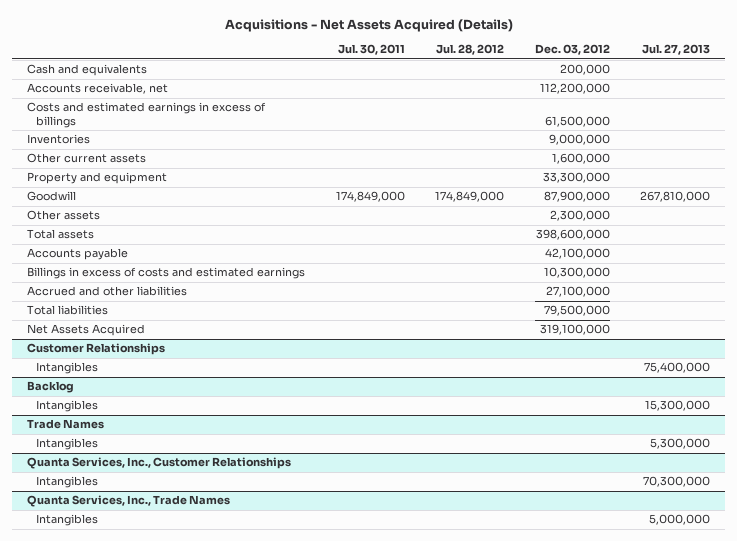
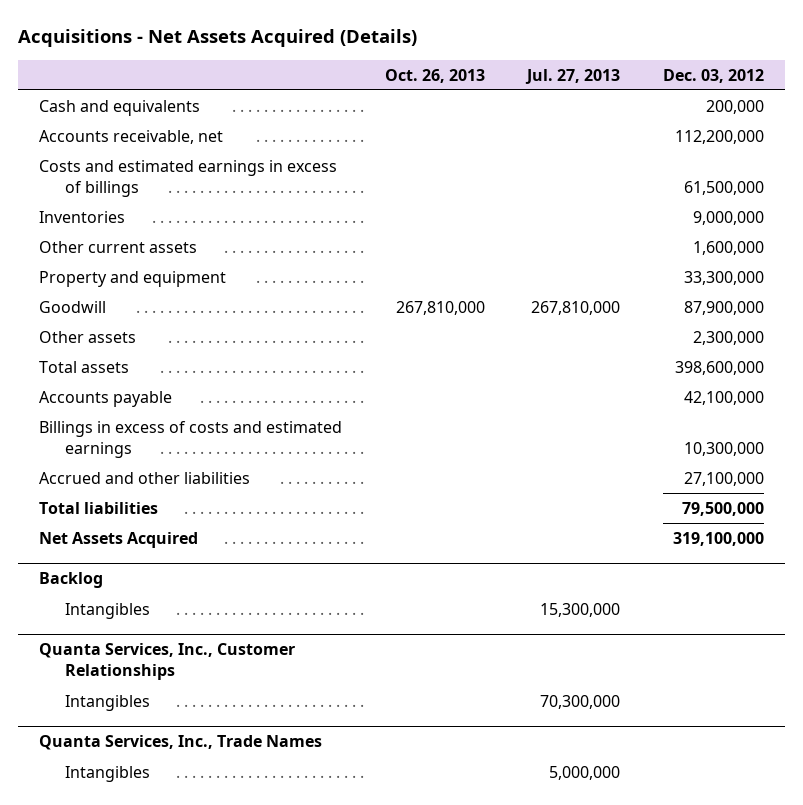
[337,44,405,56] Jul. 30, 2011 -> none
[436,44,505,56] Jul. 28, 2012 -> none
none -> [384,68,485,83] Oct. 26, 2013
[27,343,166,356] Customer Relationships -> none
[35,362,98,375] Intangibles -> none
[27,419,105,430] Trade Names -> none
[35,438,98,451] Intangibles -> none

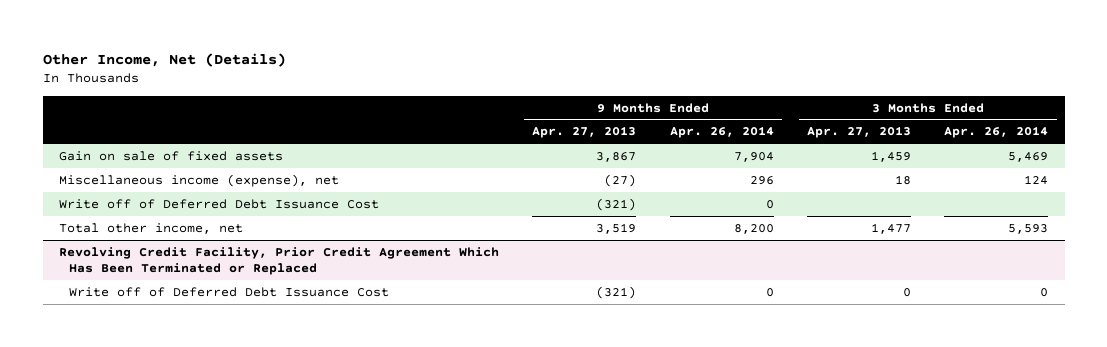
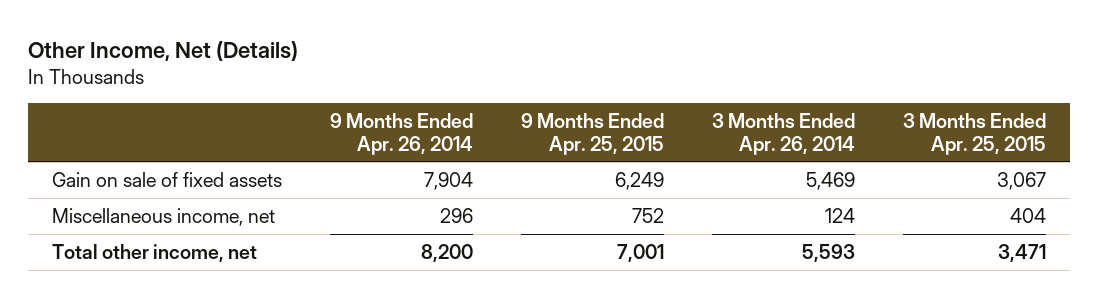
[532,126,637,139] Apr. 27, 2013 -> none
[806,126,911,139] Apr. 27, 2013 -> none
none -> [521,113,665,155] 9 Months Ended Apr. 25, 2015
none -> [903,113,1047,155] 3 Months Ended Apr. 25, 2015
[59,198,380,209] Write off of Deferred Debt Issuance Cost -> none
[59,173,340,187] Miscellaneous income (expense), net -> [51,207,275,226] Miscellaneous income, net
[59,246,500,276] Revolving Credit Facility, Prior Credit Agreement Which Has Been Terminated or Replaced -> none
[68,286,389,297] Write off of Deferred Debt Issuance Cost -> none

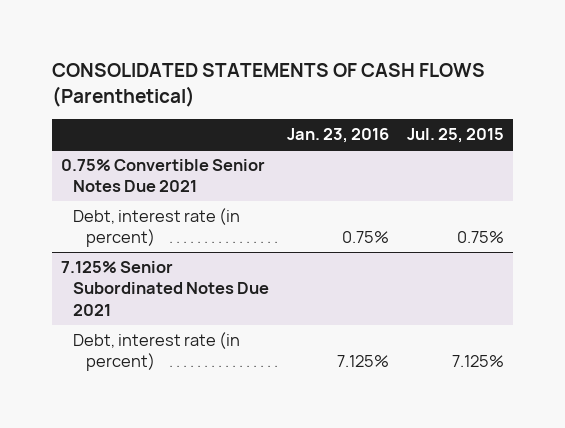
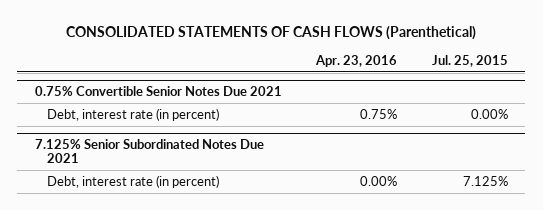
[287,128,390,144] Jan. 23, 2016 -> none
none -> [315,54,398,67] Apr. 23, 2016
[457,231,505,244] 0.75% -> [470,108,508,119] 0.00%

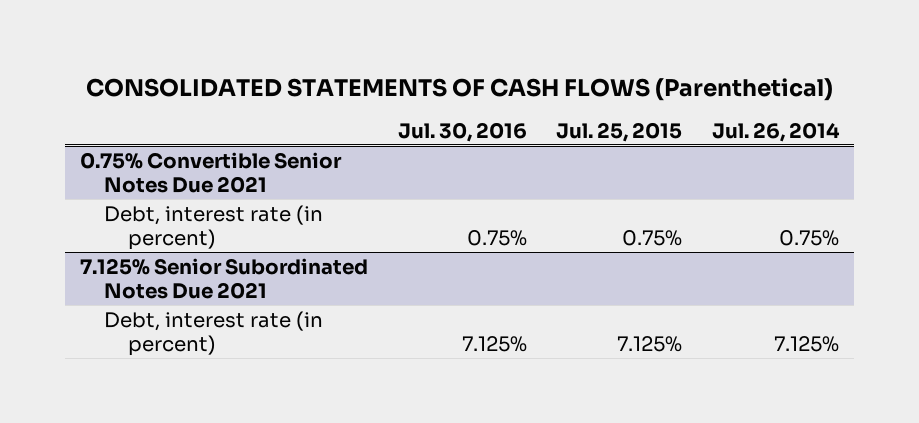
[315,54,398,67] Apr. 23, 2016 -> none
none -> [397,121,527,142] Jul. 30, 2016
none -> [712,121,841,142] Jul. 26, 2014
[470,108,508,119] 0.00% -> [622,229,683,246] 0.75%

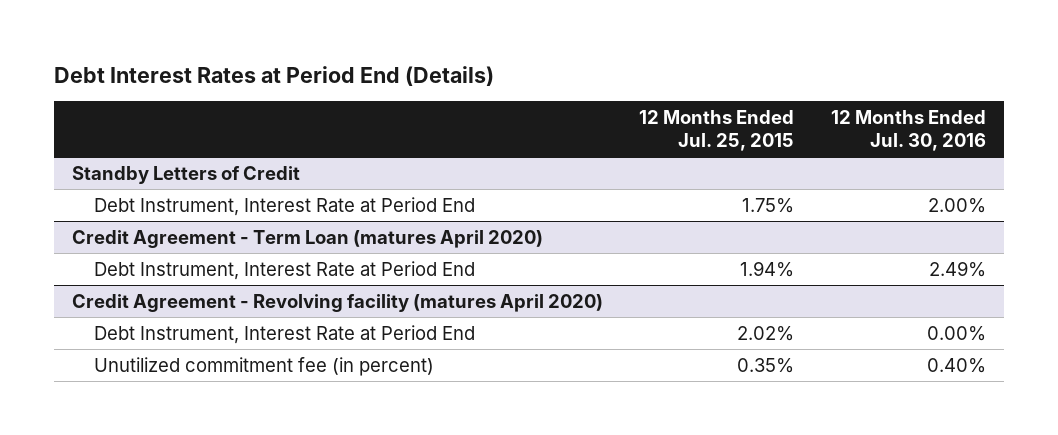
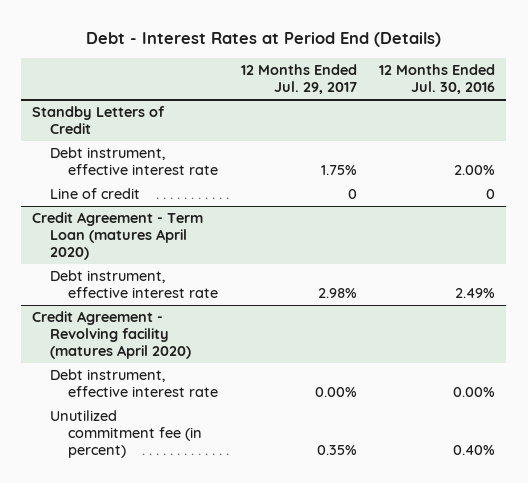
[53,65,494,86] Debt Interest Rates at Period End (Details) -> [85,31,441,47] Debt - Interest Rates at Period End (Details)
[639,110,795,152] 12 Months Ended Jul. 25, 2015 -> none
none -> [240,64,357,95] 12 Months Ended Jul. 29, 2017
[93,196,475,216] Debt Instrument, Interest Rate at Period End -> [50,147,219,176] Debt instrument, effective interest rate
none -> [50,188,141,200] Line of credit
[93,260,475,280] Debt Instrument, Interest Rate at Period End -> [50,270,219,299] Debt instrument, effective interest rate
[93,324,475,344] Debt Instrument, Interest Rate at Period End -> [50,369,219,398] Debt instrument, effective interest rate

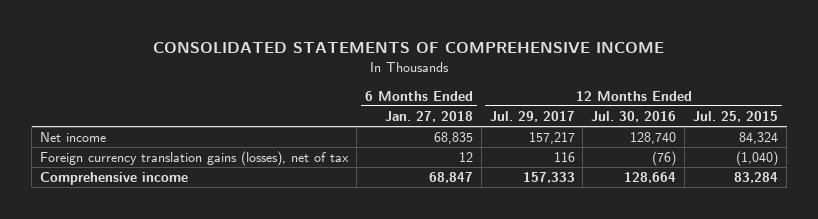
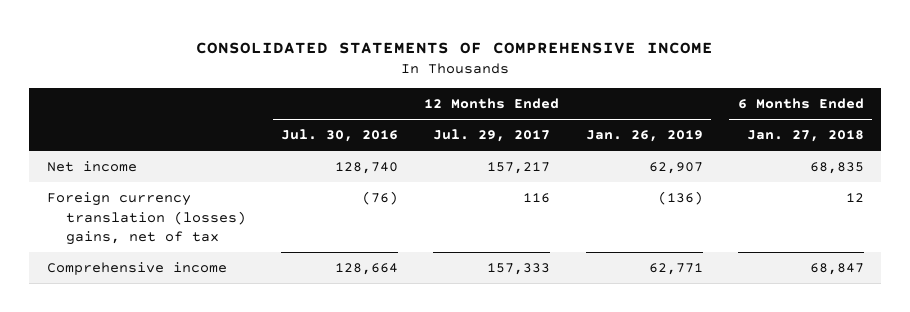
[693,110,779,122] Jul. 25, 2015 -> none
none -> [585,130,703,143] Jan. 26, 2019
[39,150,349,166] Foreign currency translation gains (losses), net of tax -> [46,191,247,246] Foreign currency translation (losses) gains, net of tax

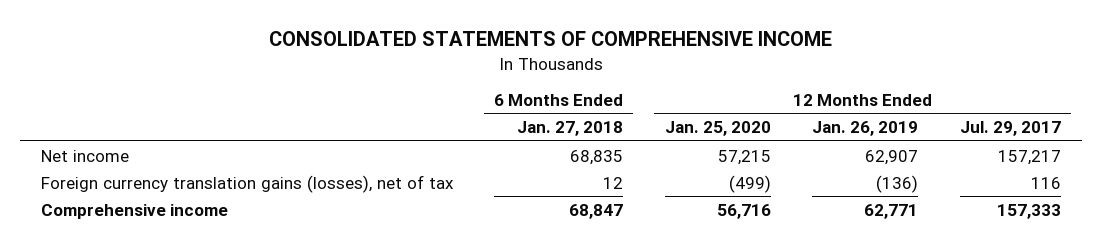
[281,129,399,143] Jul. 30, 2016 -> none
none -> [664,121,771,137] Jan. 25, 2020
[46,191,247,246] Foreign currency translation (losses) gains, net of tax -> [40,174,454,193] Foreign currency translation gains (losses), net of tax

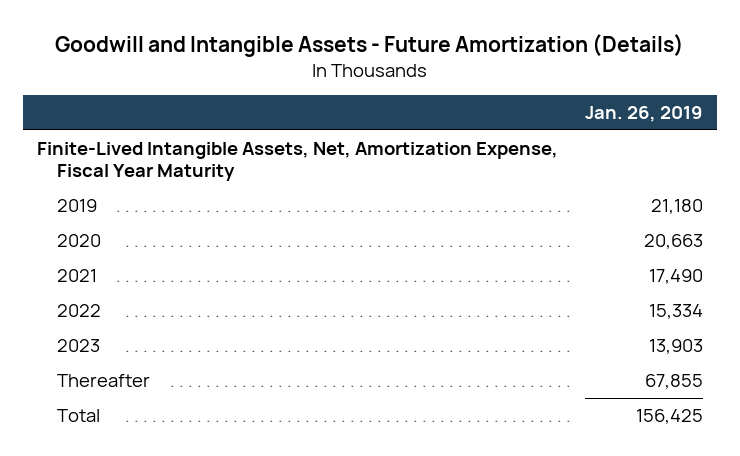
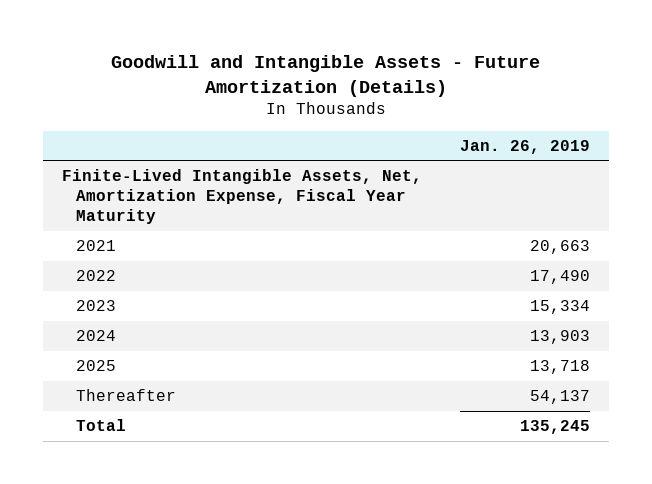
[56,199,97,213] 2019 -> none
[56,234,101,248] 2020 -> none
[648,269,703,285] 17,490 -> [529,240,590,255] 20,663
[648,304,703,320] 15,334 -> [529,270,590,285] 17,490
[648,339,703,355] 13,903 -> [529,300,590,315] 15,334
none -> [75,330,116,342] 2024
none -> [75,360,116,372] 2025
[644,374,703,390] 67,855 -> [529,390,590,405] 54,137
[635,409,703,425] 156,425 -> [519,420,590,435] 135,245

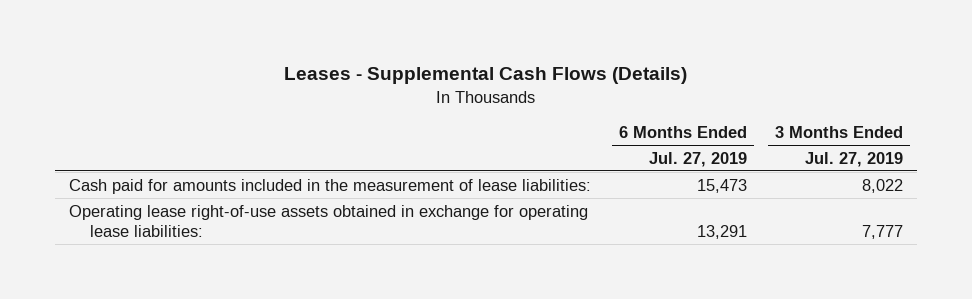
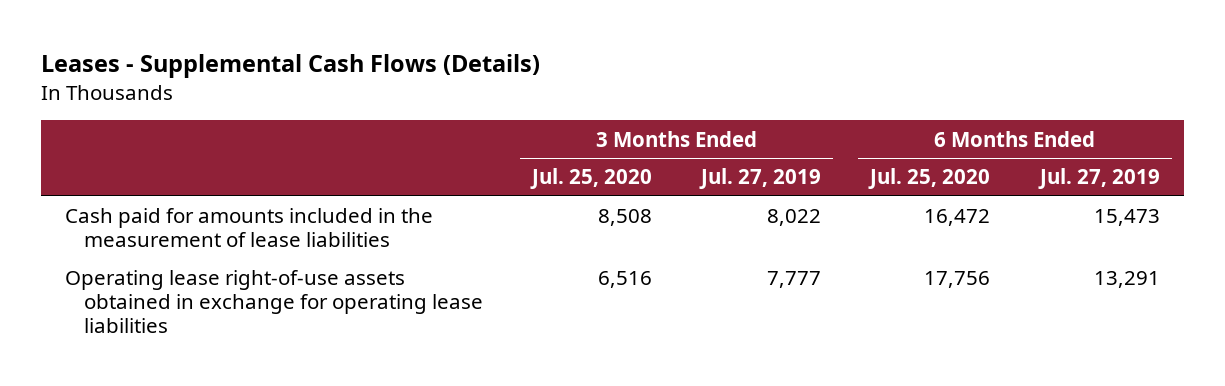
none -> [529,168,652,190] Jul. 25, 2020
none -> [868,168,991,190] Jul. 25, 2020
[68,178,591,194] Cash paid for amounts included in the measurement of lease liabilities: -> [65,208,434,248] Cash paid for amounts included in the measurement of lease liabilities
[68,204,588,238] Operating lease right-of-use assets obtained in exchange for operating lease liabilities: -> [65,270,483,334] Operating lease right-of-use assets obtained in exchange for operating lease liabilities

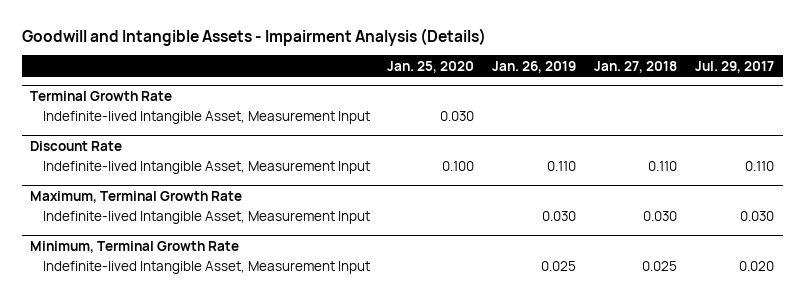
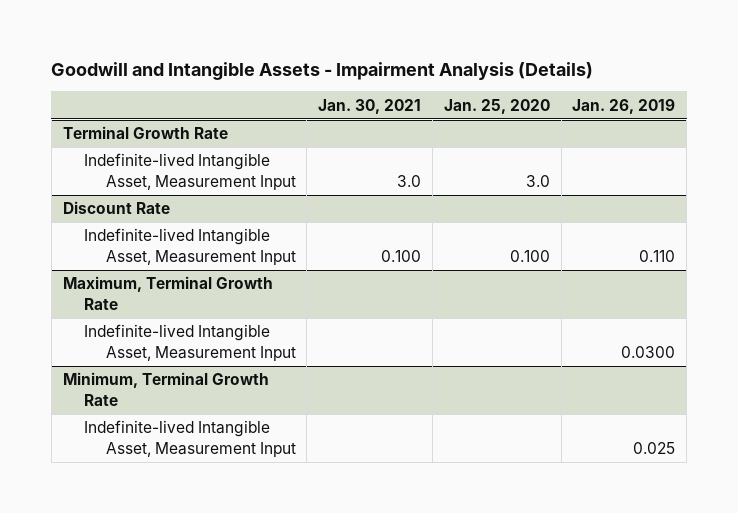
[594,60,678,73] Jan. 27, 2018 -> none
[694,60,774,73] Jul. 29, 2017 -> none
none -> [318,98,422,114] Jan. 30, 2021
[440,111,475,122] 0.030 -> [525,174,550,187] 3.0
[542,211,577,222] 0.030 -> [621,345,676,358] 0.0300

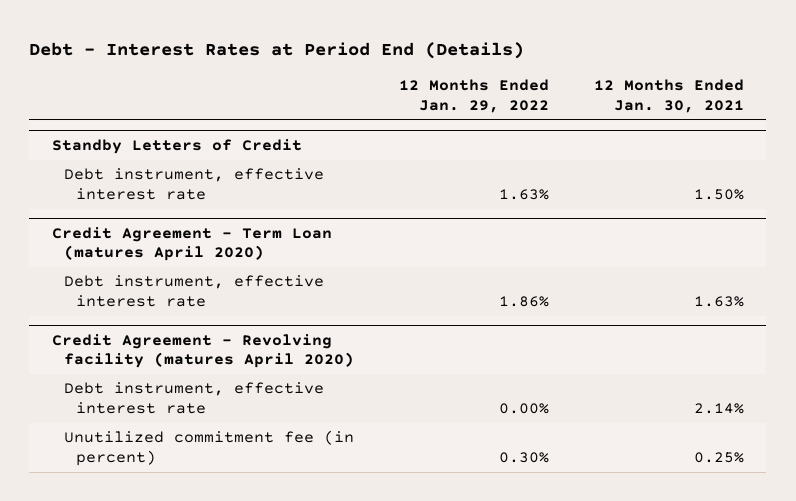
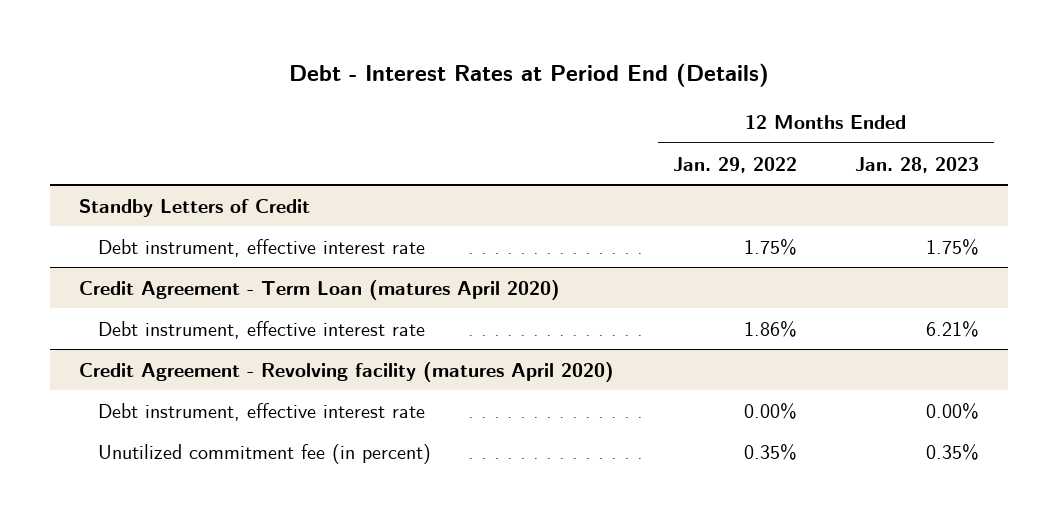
[593,79,744,113] 12 Months Ended Jan. 30, 2021 -> none
none -> [854,156,979,173] Jan. 28, 2023
[498,188,549,200] 1.63% -> [743,238,797,255] 1.75%
[498,451,549,463] 0.30% -> [743,443,797,460] 0.35%

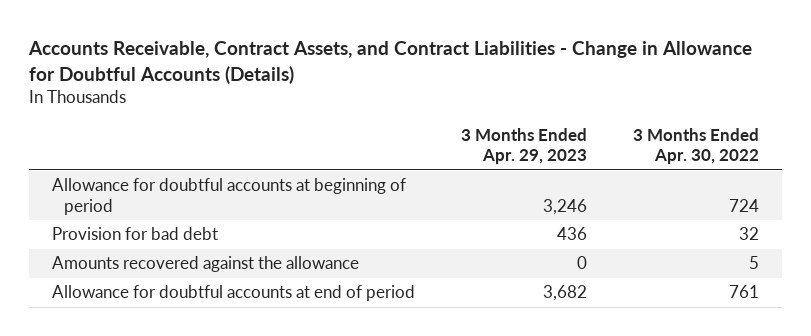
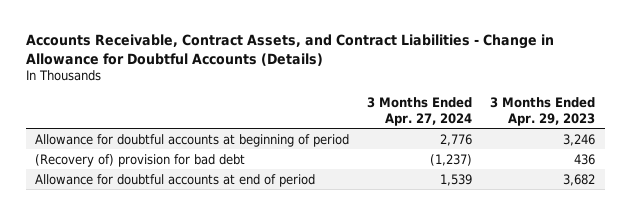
[632,127,759,165] 3 Months Ended Apr. 30, 2022 -> none
none -> [367,97,473,126] 3 Months Ended Apr. 27, 2024
[52,256,360,273] Amounts recovered against the allowance -> none
[52,227,219,241] Provision for bad debt -> [34,153,245,167] (Recovery of) provision for bad debt

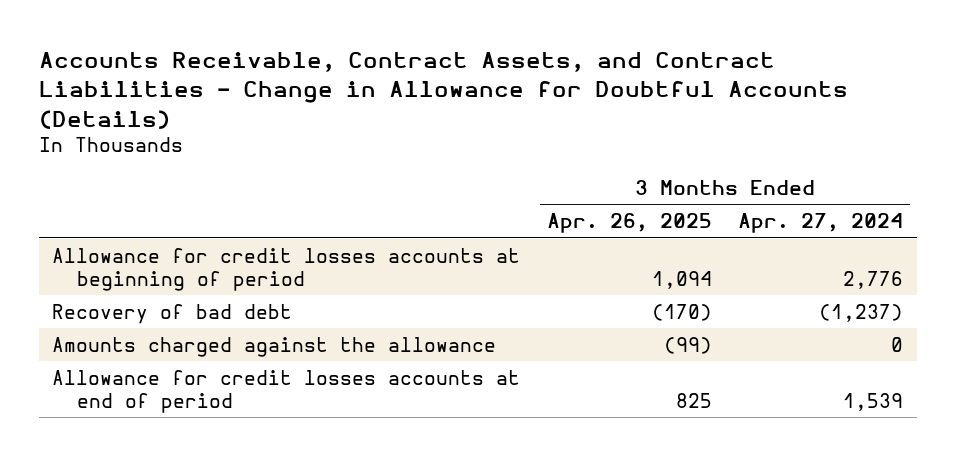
[490,97,596,126] 3 Months Ended Apr. 29, 2023 -> none
none -> [546,213,712,234] Apr. 26, 2025
[34,133,349,147] Allowance for doubtful accounts at beginning of period -> [52,247,521,291] Allowance for credit losses accounts at beginning of period
[34,153,245,167] (Recovery of) provision for bad debt -> [52,303,293,324] Recovery of bad debt
none -> [52,336,497,357] Amounts charged against the allowance
[34,173,315,187] Allowance for doubtful accounts at end of period -> [52,369,521,413] Allowance for credit losses accounts at end of period

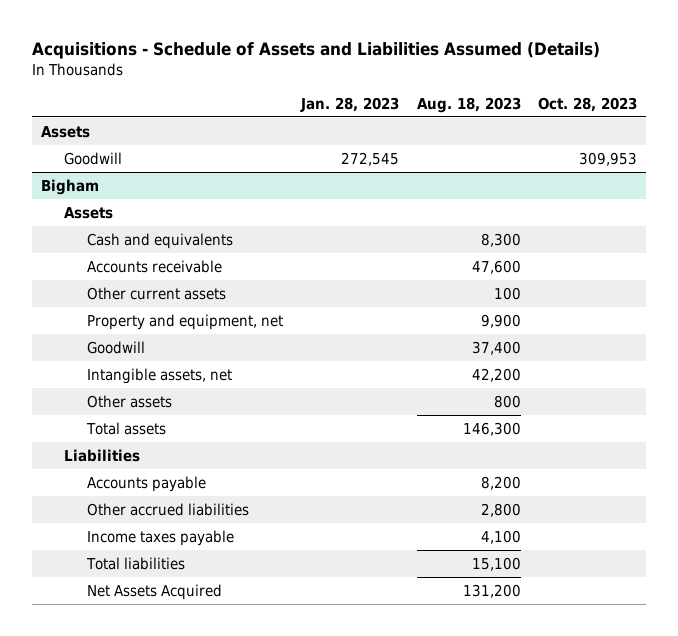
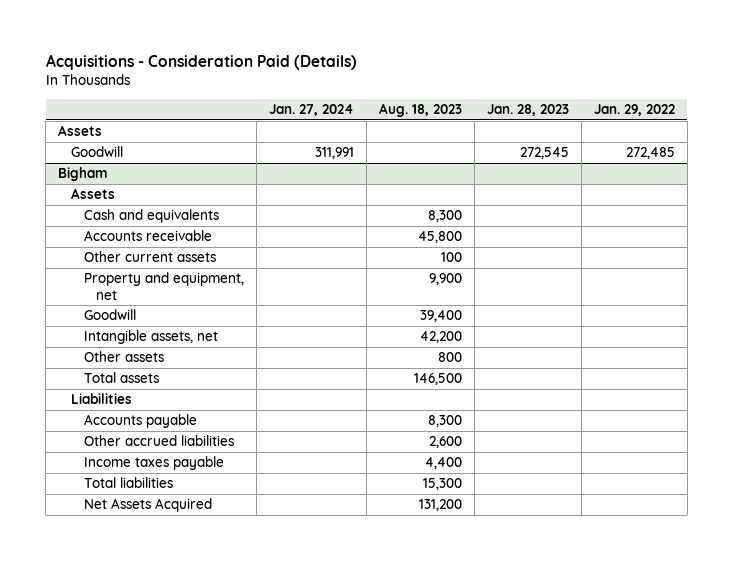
[31,41,600,59] Acquisitions - Schedule of Assets and Liabilities Assumed (Details) -> [45,53,357,70] Acquisitions - Consideration Paid (Details)
[538,96,638,112] Oct. 28, 2023 -> none
none -> [268,104,354,117] Jan. 27, 2024
none -> [593,104,675,117] Jan. 29, 2022
[471,259,521,274] 47,600 -> [417,231,462,244] 45,800
[471,340,521,355] 37,400 -> [419,310,462,323] 39,400
[462,421,521,436] 146,300 -> [413,373,462,386] 146,500
[480,475,521,490] 8,200 -> [427,415,462,428] 8,300
[480,502,521,517] 2,800 -> [428,436,462,449] 2,600
[480,529,521,544] 4,100 -> [424,457,462,470] 4,400
[471,556,521,571] 15,100 -> [422,478,462,491] 15,300

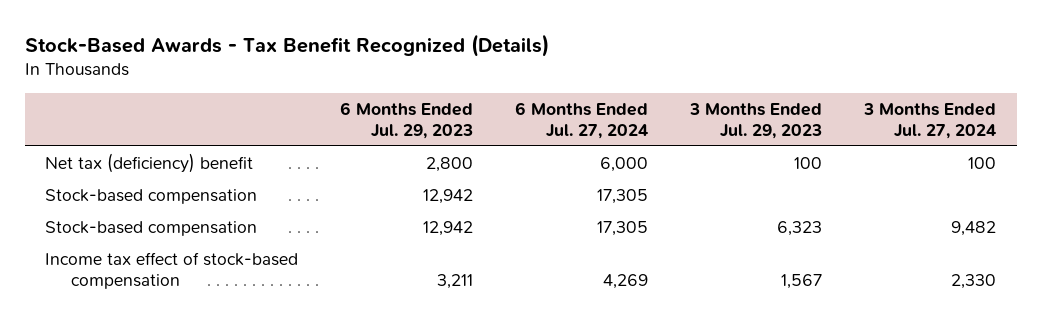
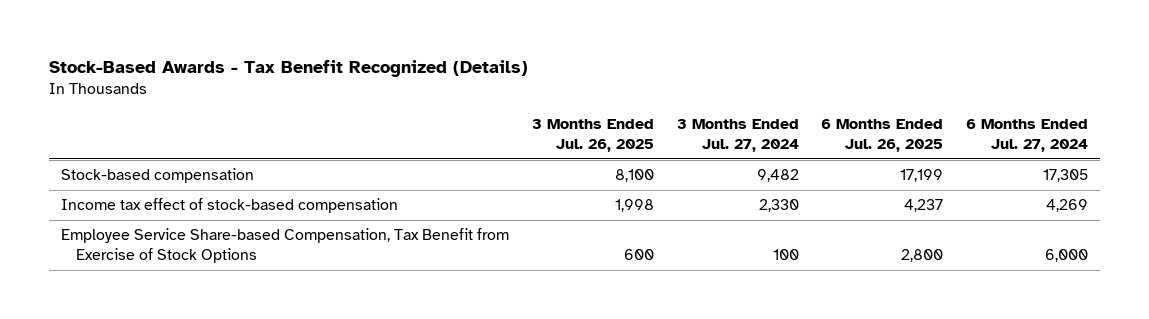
[340,101,474,139] 6 Months Ended Jul. 29, 2023 -> none
[689,102,823,139] 3 Months Ended Jul. 29, 2023 -> none
none -> [531,119,654,152] 3 Months Ended Jul. 26, 2025
none -> [821,119,944,152] 6 Months Ended Jul. 26, 2025
[45,153,254,174] Net tax (deficiency) benefit -> none
[45,189,258,205] Stock-based compensation -> none
none -> [60,228,509,263] Employee Service Share-based Compensation, Tax Benefit from Exercise of Stock Options

